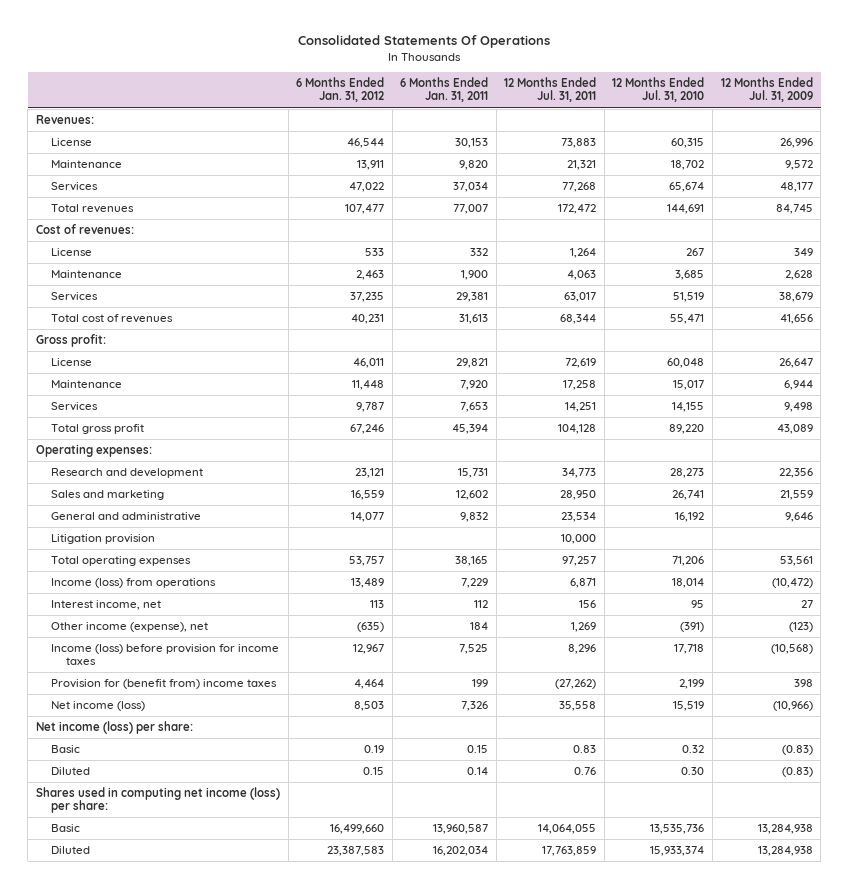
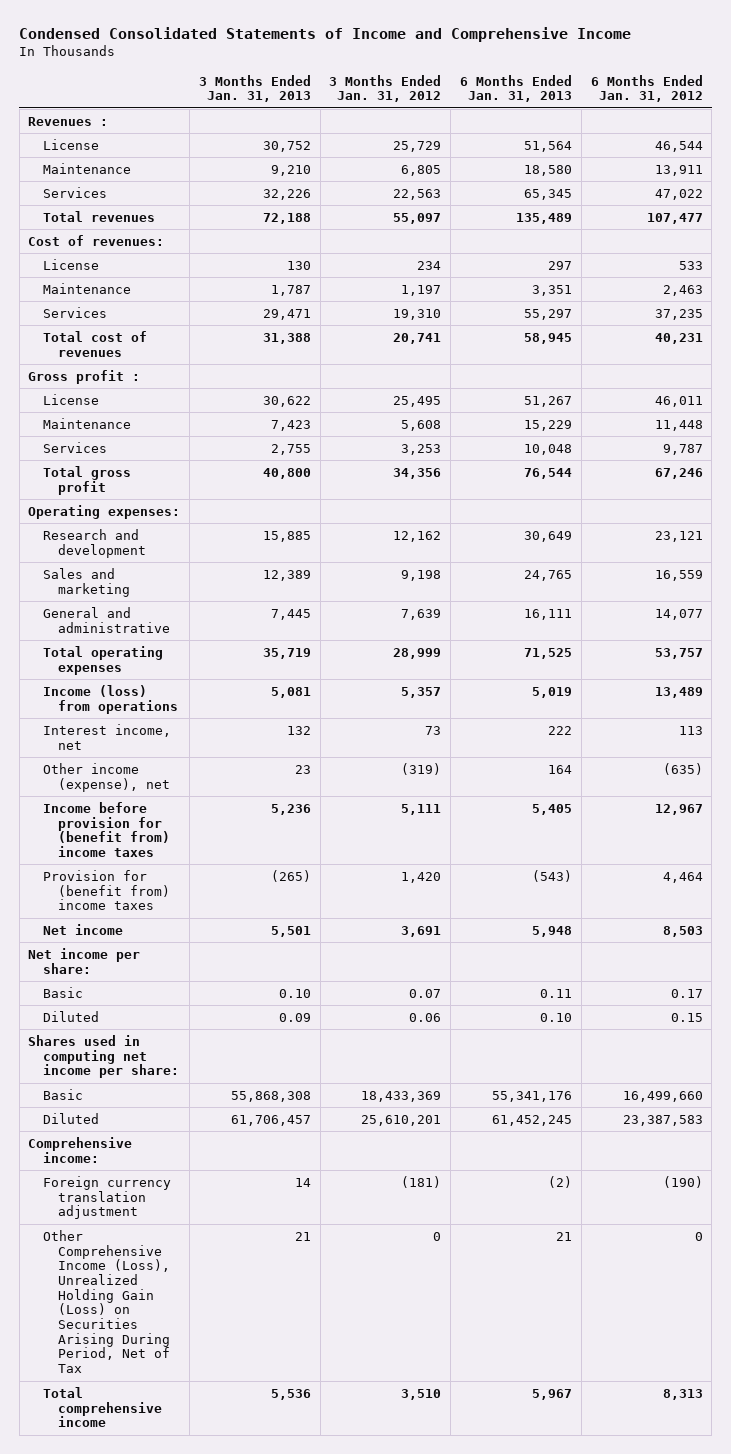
[298,35,551,49] Consolidated Statements Of Operations -> [19,26,632,42] Condensed Consolidated Statements of Income and Comprehensive Income
[400,77,489,103] 6 Months Ended Jan. 31, 2011 -> none
[504,77,597,103] 12 Months Ended Jul. 31, 2011 -> none
[612,77,705,103] 12 Months Ended Jul. 31, 2010 -> none
[720,77,813,103] 12 Months Ended Jul. 31, 2009 -> none
none -> [198,74,311,103] 3 Months Ended Jan. 31, 2013
none -> [329,74,442,103] 3 Months Ended Jan. 31, 2012
none -> [460,74,573,103] 6 Months Ended Jan. 31, 2013
[35,115,94,125] Revenues: -> [28,116,109,126] Revenues :
[35,334,106,348] Gross profit: -> [28,369,141,384] Gross profit :
[50,534,155,545] Litigation provision -> none
[50,644,279,666] Income (loss) before provision for income taxes -> [42,801,170,857] Income before provision for (benefit from) income taxes
[50,701,145,712] Net income (loss) -> [42,923,123,935] Net income
[35,721,193,735] Net income (loss) per share: -> [28,947,141,974] Net income per share:
[364,745,385,754] 0.19 -> [670,988,703,998] 0.17
[35,787,280,814] Shares used in computing net income (loss) per share: -> [28,1034,179,1079] Shares used in computing net income per share:
none -> [28,1136,133,1163] Comprehensive income:
none -> [42,1175,171,1220] Foreign currency translation adjustment
none -> [42,1229,170,1374] Other Comprehensive Income (Loss), Unrealized Holding Gain (Loss) on Securities Arising During Period, Net of Tax
none -> [42,1386,162,1428] Total comprehensive income

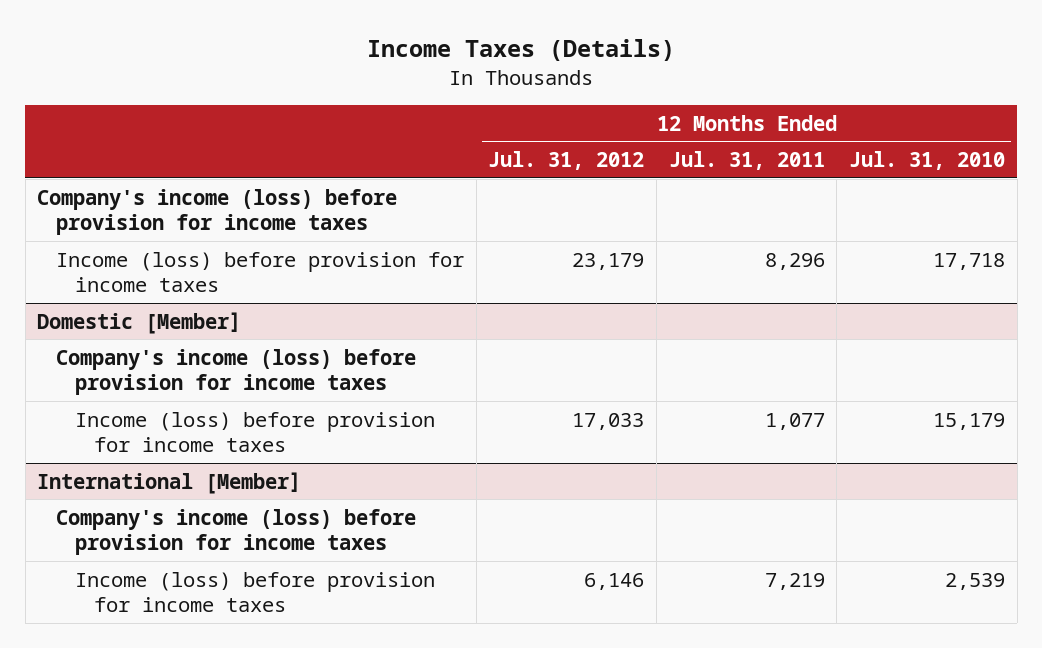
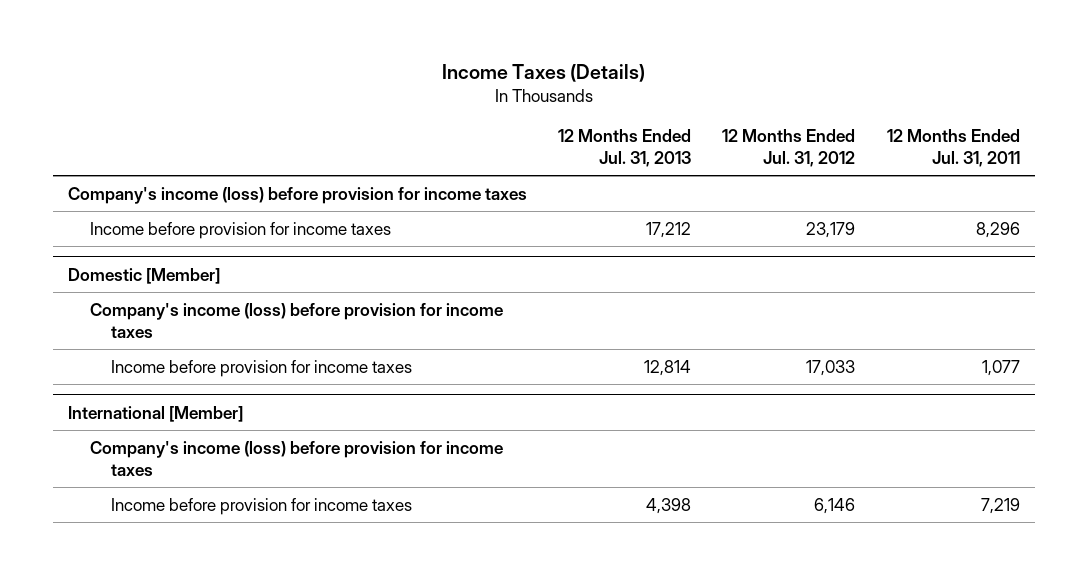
[849,150,1006,170] Jul. 31, 2010 -> none
none -> [558,129,692,168] 12 Months Ended Jul. 31, 2013
[56,251,465,293] Income (loss) before provision for income taxes -> [89,221,391,239] Income before provision for income taxes
[75,411,436,453] Income (loss) before provision for income taxes -> [111,359,413,377] Income before provision for income taxes
[75,571,436,613] Income (loss) before provision for income taxes -> [111,497,413,515] Income before provision for income taxes

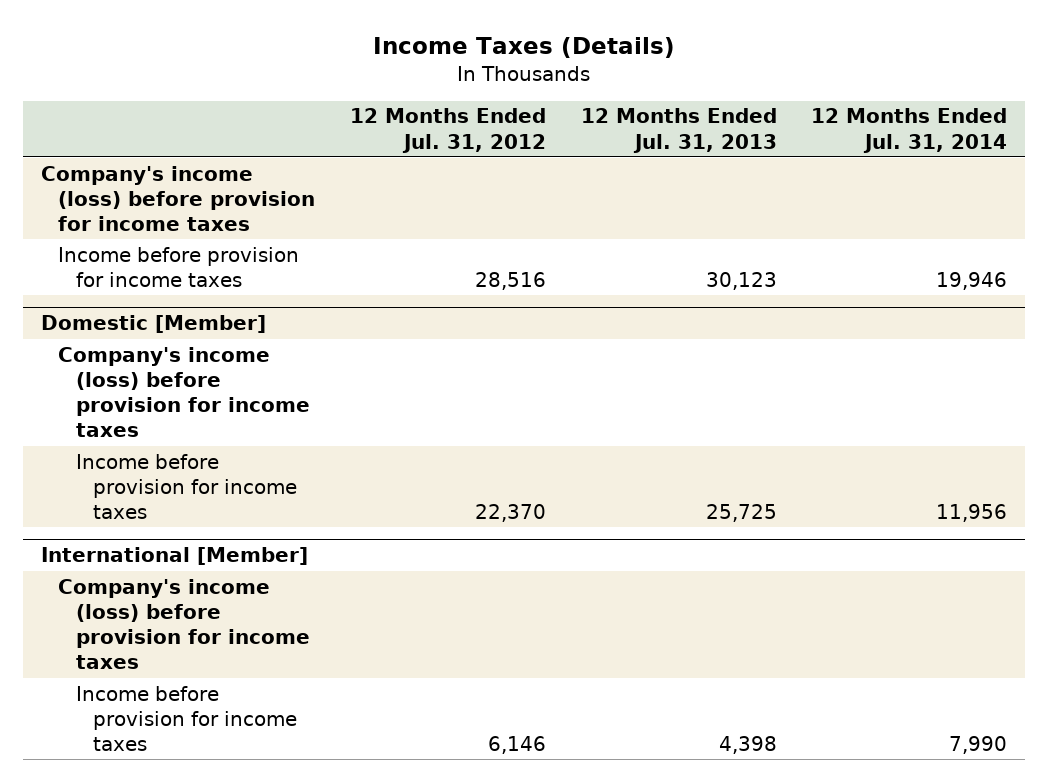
[886,129,1020,168] 12 Months Ended Jul. 31, 2011 -> none
none -> [811,108,1008,153] 12 Months Ended Jul. 31, 2014
[646,221,692,238] 17,212 -> [705,271,777,290] 30,123
[806,221,856,238] 23,179 -> [474,271,546,290] 28,516
[644,359,692,376] 12,814 -> [705,504,777,523] 25,725
[806,359,856,376] 17,033 -> [474,504,546,523] 22,370

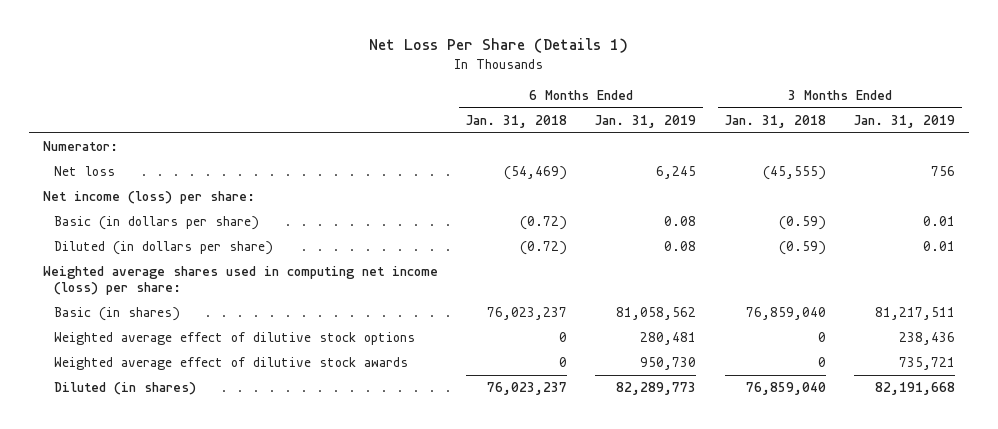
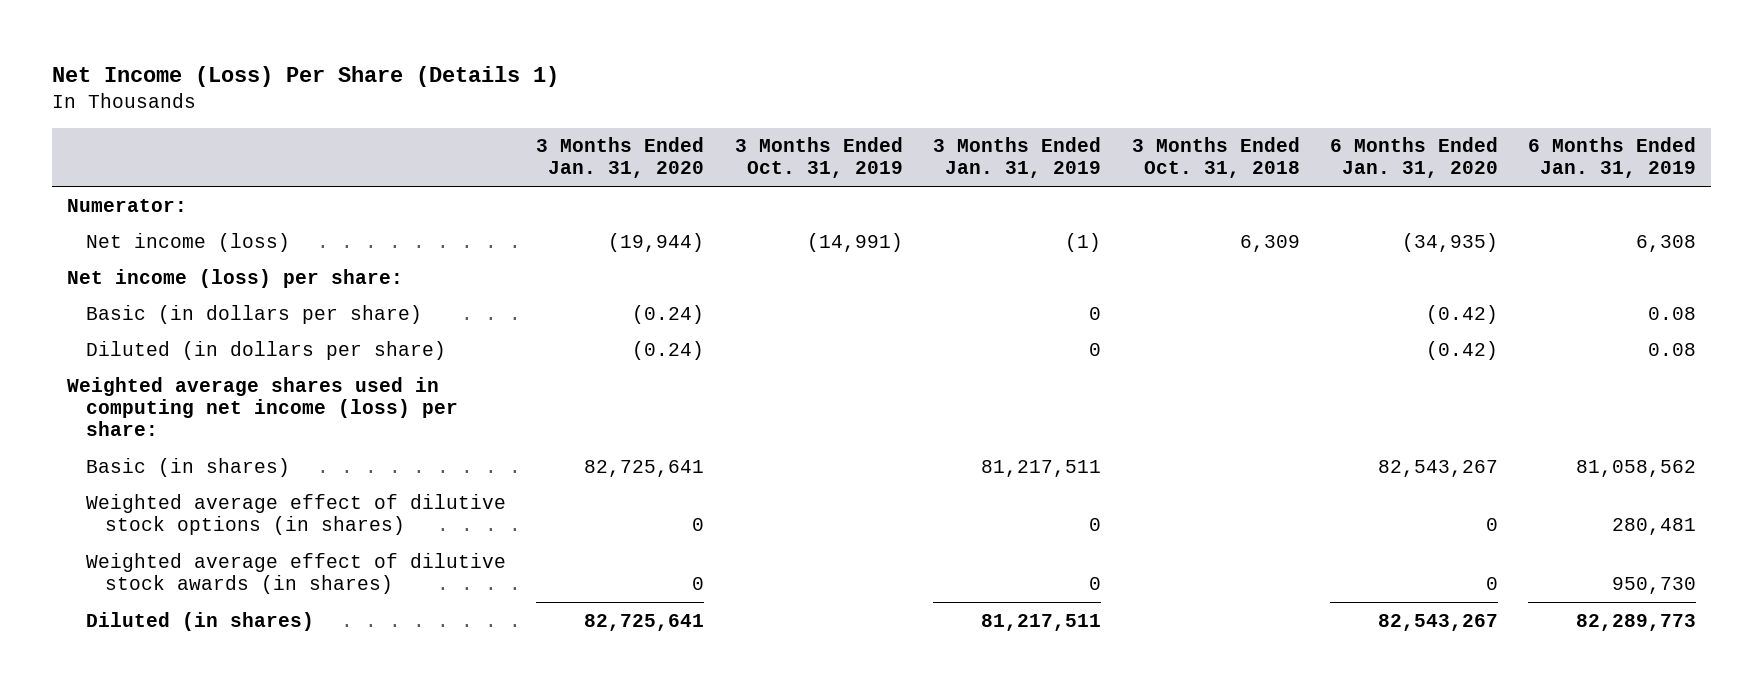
[368,38,628,54] Net Loss Per Share (Details 1) -> [52,66,560,88] Net Income (Loss) Per Share (Details 1)
[466,114,568,128] Jan. 31, 2018 -> none
[724,114,826,128] Jan. 31, 2018 -> none
none -> [536,137,705,179] 3 Months Ended Jan. 31, 2020
none -> [734,137,903,179] 3 Months Ended Oct. 31, 2019
none -> [1131,137,1300,179] 3 Months Ended Oct. 31, 2018
none -> [1329,137,1498,179] 6 Months Ended Jan. 31, 2020
[54,166,116,177] Net loss -> [86,232,291,252] Net income (loss)
[656,166,697,180] 6,245 -> [1636,234,1697,252] 6,308
[930,166,955,177] 756 -> [1065,232,1102,252] (1)
[922,216,955,227] 0.01 -> [1089,306,1102,320] 0
[922,241,955,252] 0.01 -> [1089,342,1102,356] 0
[54,332,416,346] Weighted average effect of dilutive stock options -> [86,493,507,535] Weighted average effect of dilutive stock options (in shares)
[898,332,955,346] 238,436 -> [1089,517,1102,531] 0
[54,357,409,371] Weighted average effect of dilutive stock awards -> [86,552,507,594] Weighted average effect of dilutive stock awards (in shares)
[898,357,955,371] 735,721 -> [1089,576,1102,590] 0
[874,382,955,396] 82,191,668 -> [981,613,1102,631] 81,217,511

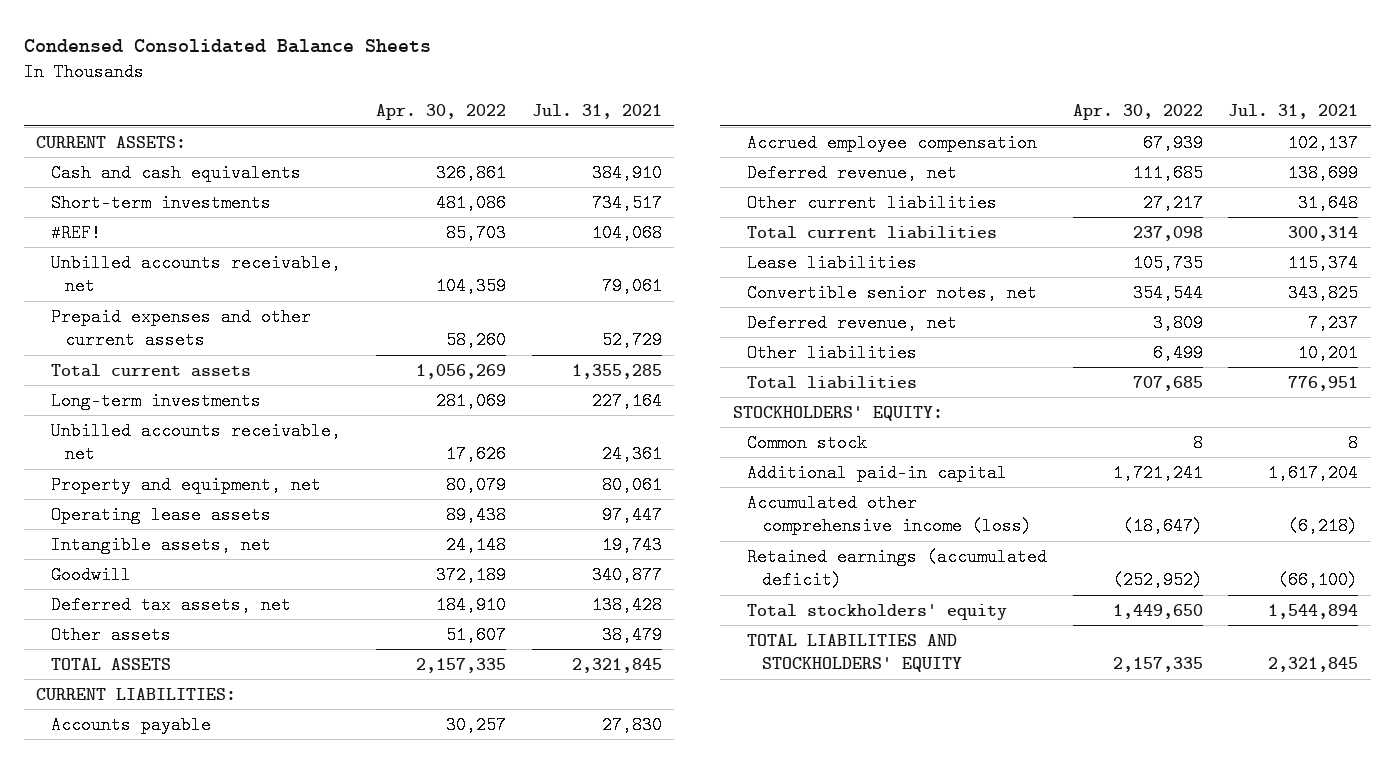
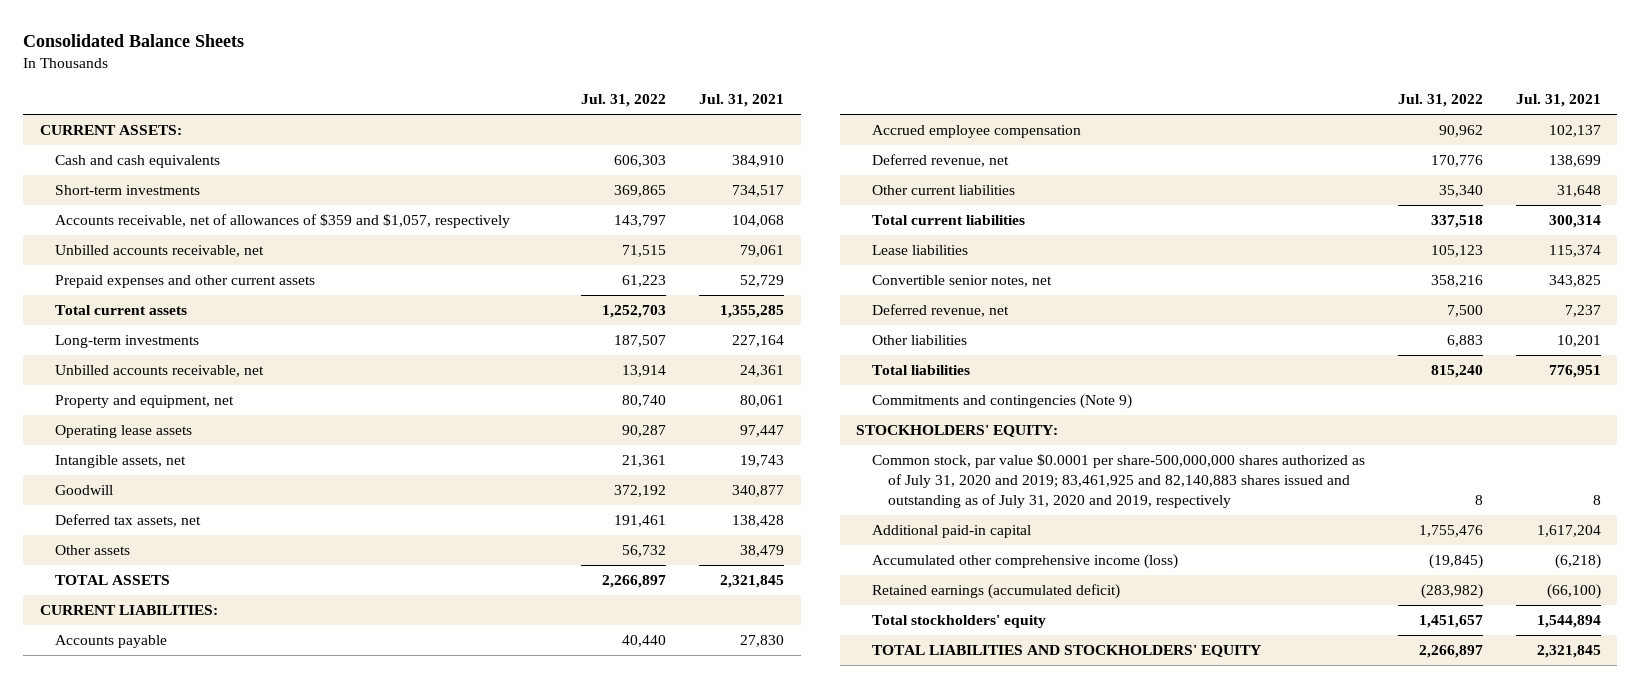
[23,39,431,54] Condensed Consolidated Balance Sheets -> [23,34,245,48] Consolidated Balance Sheets
[376,104,507,121] Apr. 30, 2022 -> none
none -> [581,93,667,107] Jul. 31, 2022
[50,223,101,242] #REF! -> [55,214,511,229] Accounts receivable, net of allowances of $359 and $1,057, respectively
none -> [871,394,1132,410] Commitments and contingencies (Note 9)
[747,433,868,452] Common stock -> [871,454,1365,509] Common stock, par value $0.0001 per share-500,000,000 shares authorized as of July 31, 2020 and 2019; 83,461,925 and 82,140,883 shares issued and outstanding as of July 31, 2020 and 2019, respectively

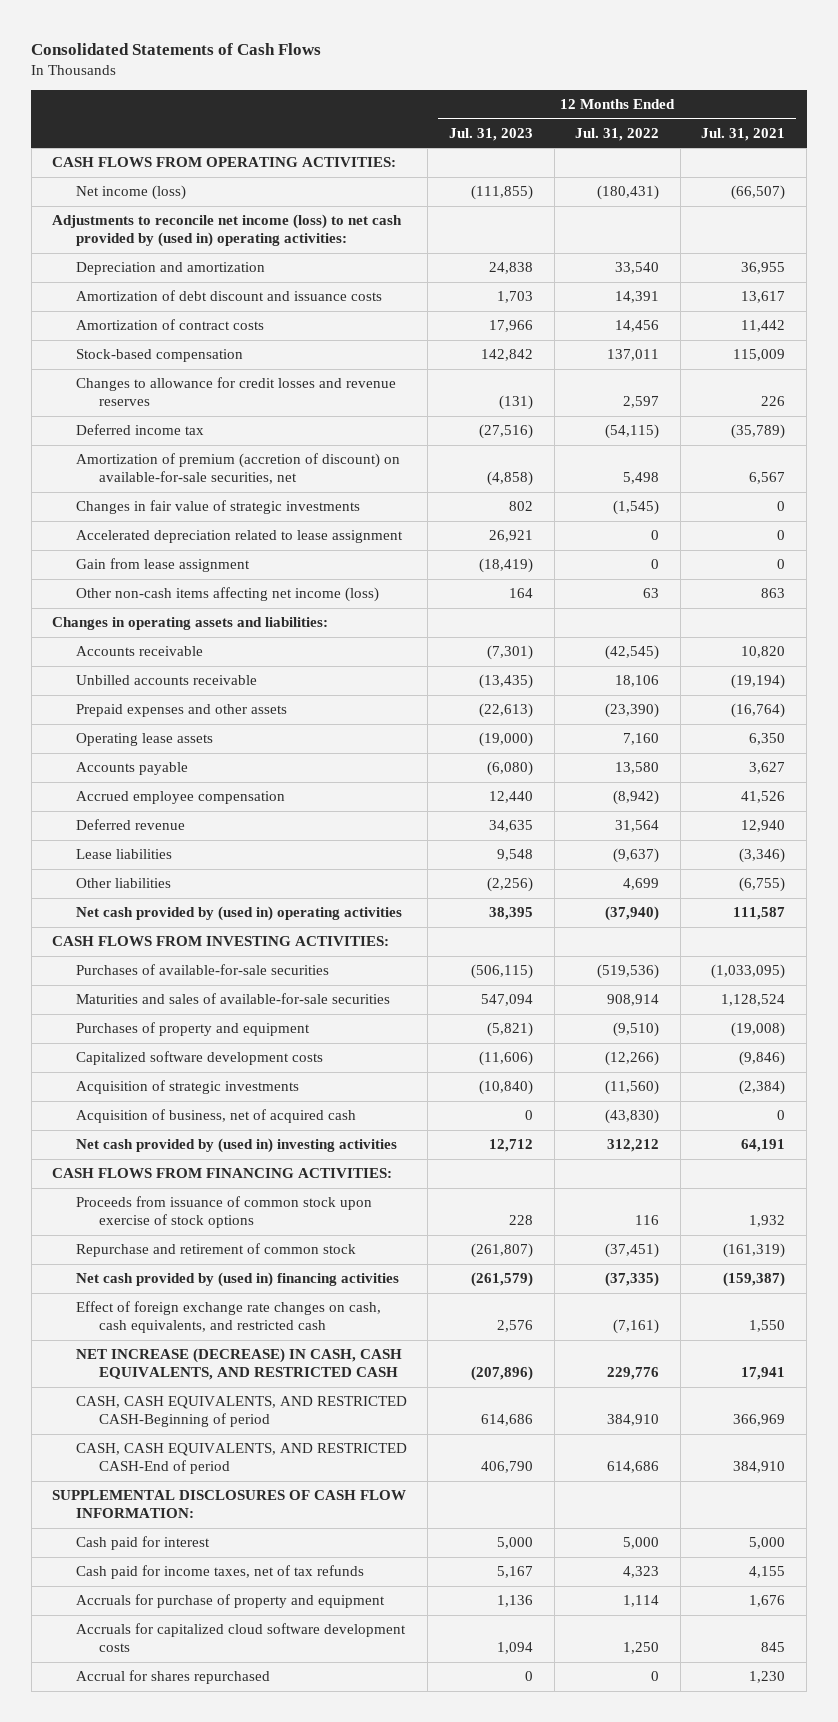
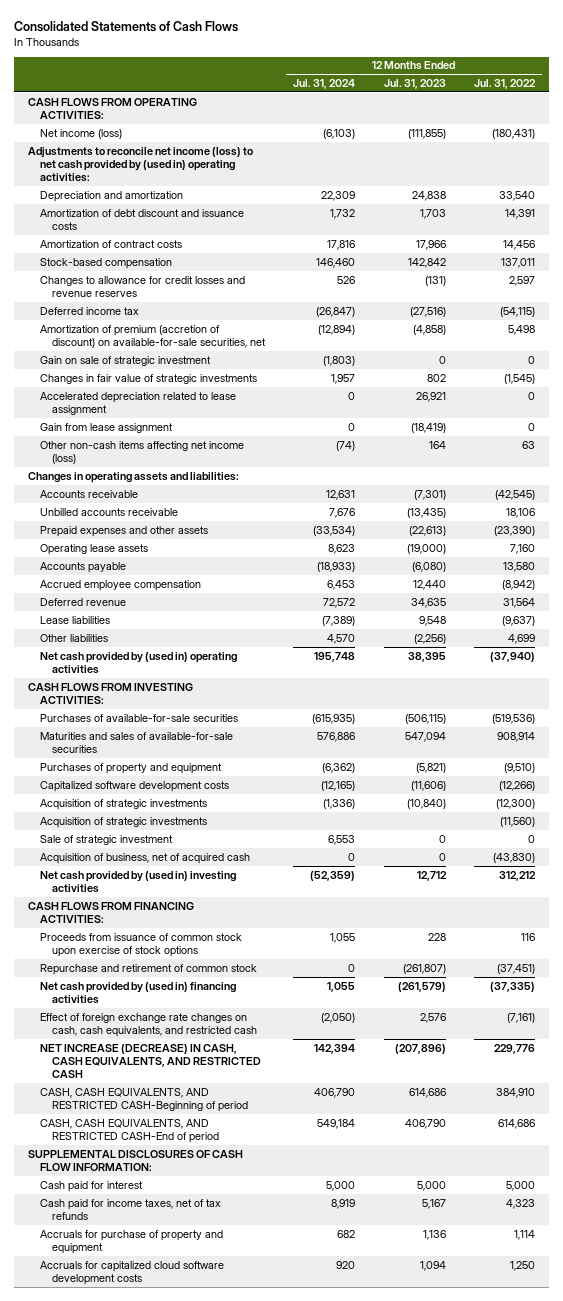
[701,127,786,141] Jul. 31, 2021 -> none
none -> [293,78,356,89] Jul. 31, 2024
none -> [40,355,212,366] Gain on sale of strategic investment
[605,1080,660,1096] (11,560) -> [495,798,535,809] (12,300)
none -> [40,816,208,828] Acquisition of strategic investments
none -> [40,834,174,845] Sale of strategic investment
[75,1670,270,1685] Accrual for shares repurchased -> none

